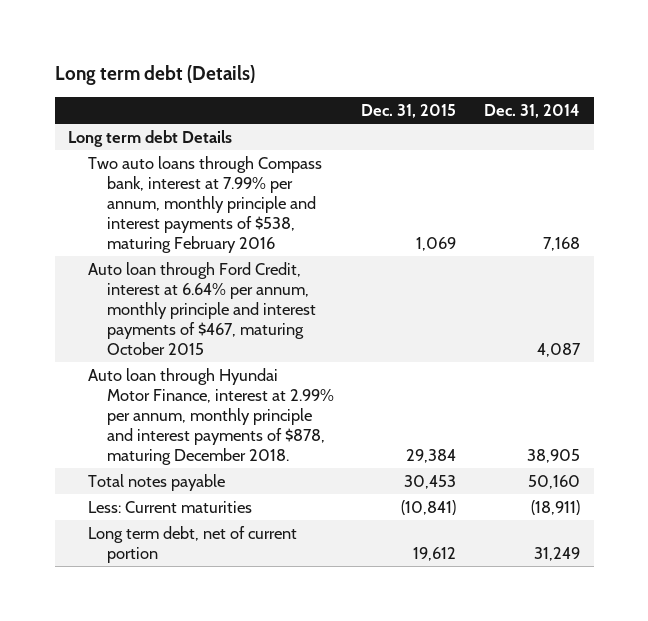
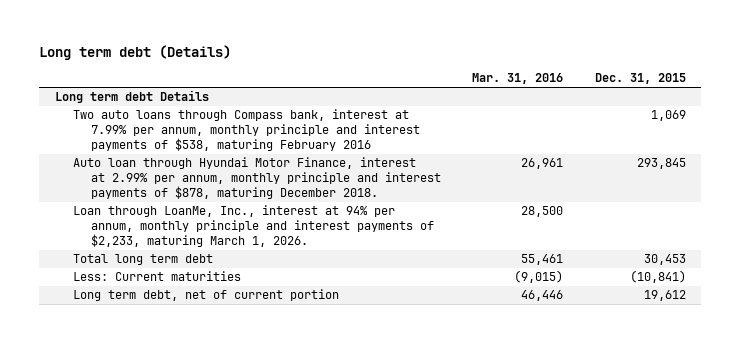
[483,103,580,118] Dec. 31, 2014 -> none
none -> [472,73,564,85] Mar. 31, 2016
[87,261,316,355] Auto loan through Ford Credit, interest at 6.64% per annum, monthly principle and interest payments of $467, maturing October 2015 -> none
[406,448,457,463] 29,384 -> [636,158,686,170] 293,845
none -> [72,205,434,247] Loan through LoanMe, Inc., interest at 94% per annum, monthly principle and interest payments of $2,233, maturing March 1, 2026.
[87,473,225,491] Total notes payable -> [72,254,213,266] Total long term debt

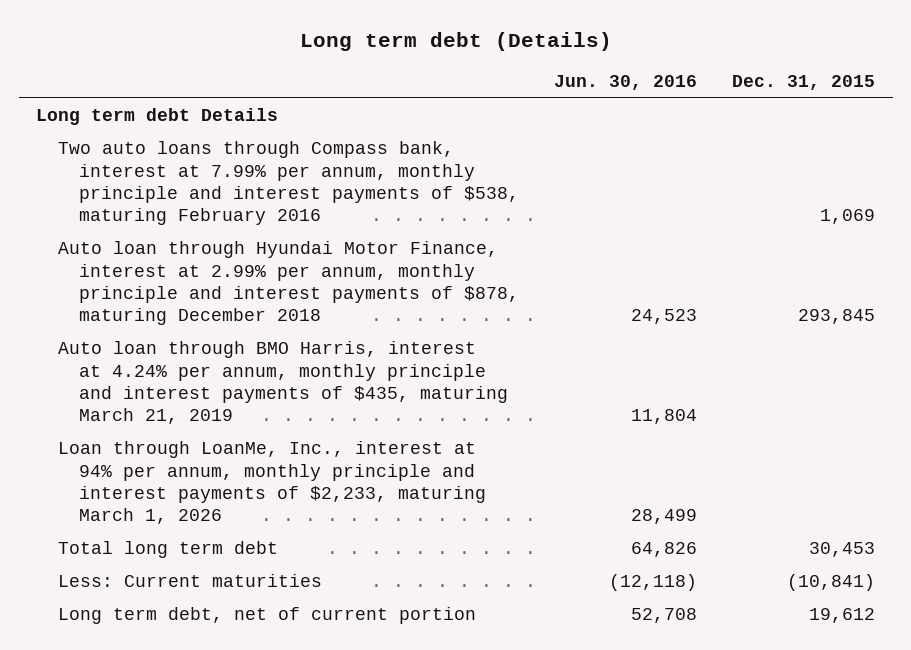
[472,73,564,85] Mar. 31, 2016 -> none
none -> [553,75,697,91] Jun. 30, 2016
[72,157,441,199] Auto loan through Hyundai Motor Finance, interest at 2.99% per annum, monthly principle and interest payments of $878, maturing December 2018. -> [57,241,519,326] Auto loan through Hyundai Motor Finance, interest at 2.99% per annum, monthly principle and interest payments of $878, maturing December 2018
none -> [57,341,508,425] Auto loan through BMO Harris, interest at 4.24% per annum, monthly principle and interest payments of $435, maturing March 21, 2019
[72,205,434,247] Loan through LoanMe, Inc., interest at 94% per annum, monthly principle and interest payments of $2,233, maturing March 1, 2026. -> [57,441,486,525] Loan through LoanMe, Inc., interest at 94% per annum, monthly principle and interest payments of $2,233, maturing March 1, 2026

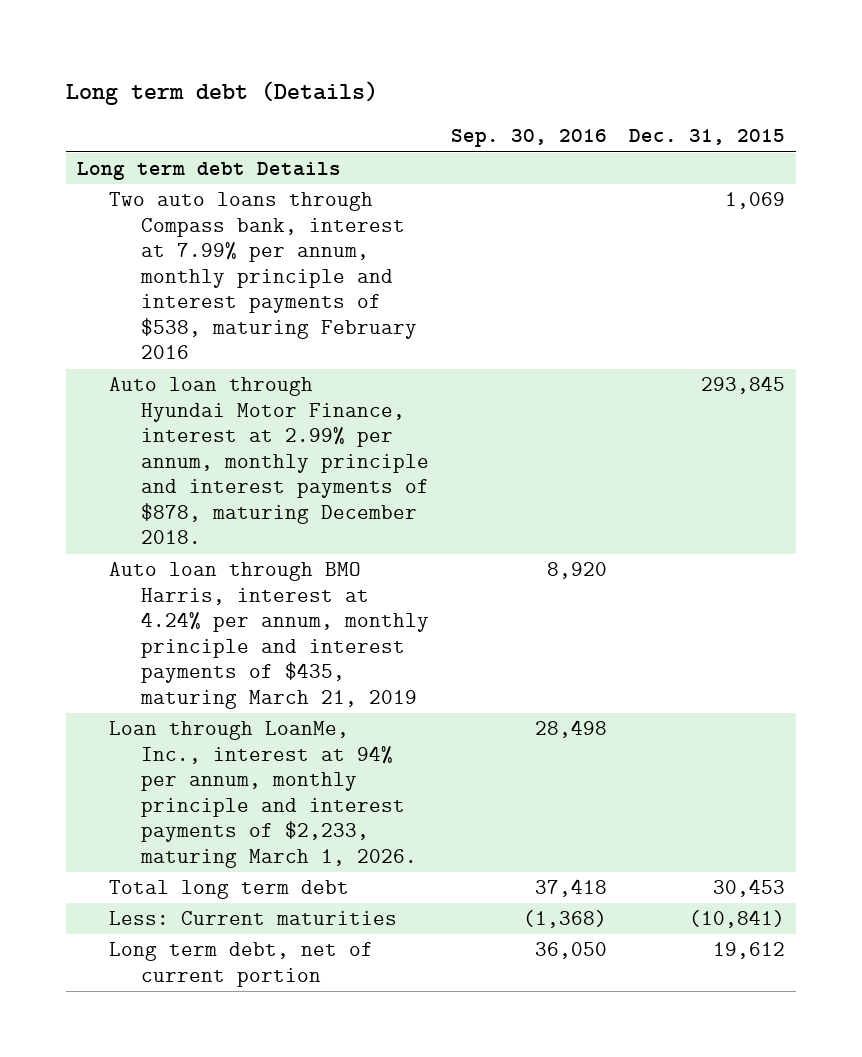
[553,75,697,91] Jun. 30, 2016 -> none
none -> [450,129,607,148] Sep. 30, 2016
[57,241,519,326] Auto loan through Hyundai Motor Finance, interest at 2.99% per annum, monthly principle and interest payments of $878, maturing December 2018 -> [108,377,429,545] Auto loan through Hyundai Motor Finance, interest at 2.99% per annum, monthly principle and interest payments of $878, maturing December 2018.
[57,441,486,525] Loan through LoanMe, Inc., interest at 94% per annum, monthly principle and interest payments of $2,233, maturing March 1, 2026 -> [108,721,417,868] Loan through LoanMe, Inc., interest at 94% per annum, monthly principle and interest payments of $2,233, maturing March 1, 2026.

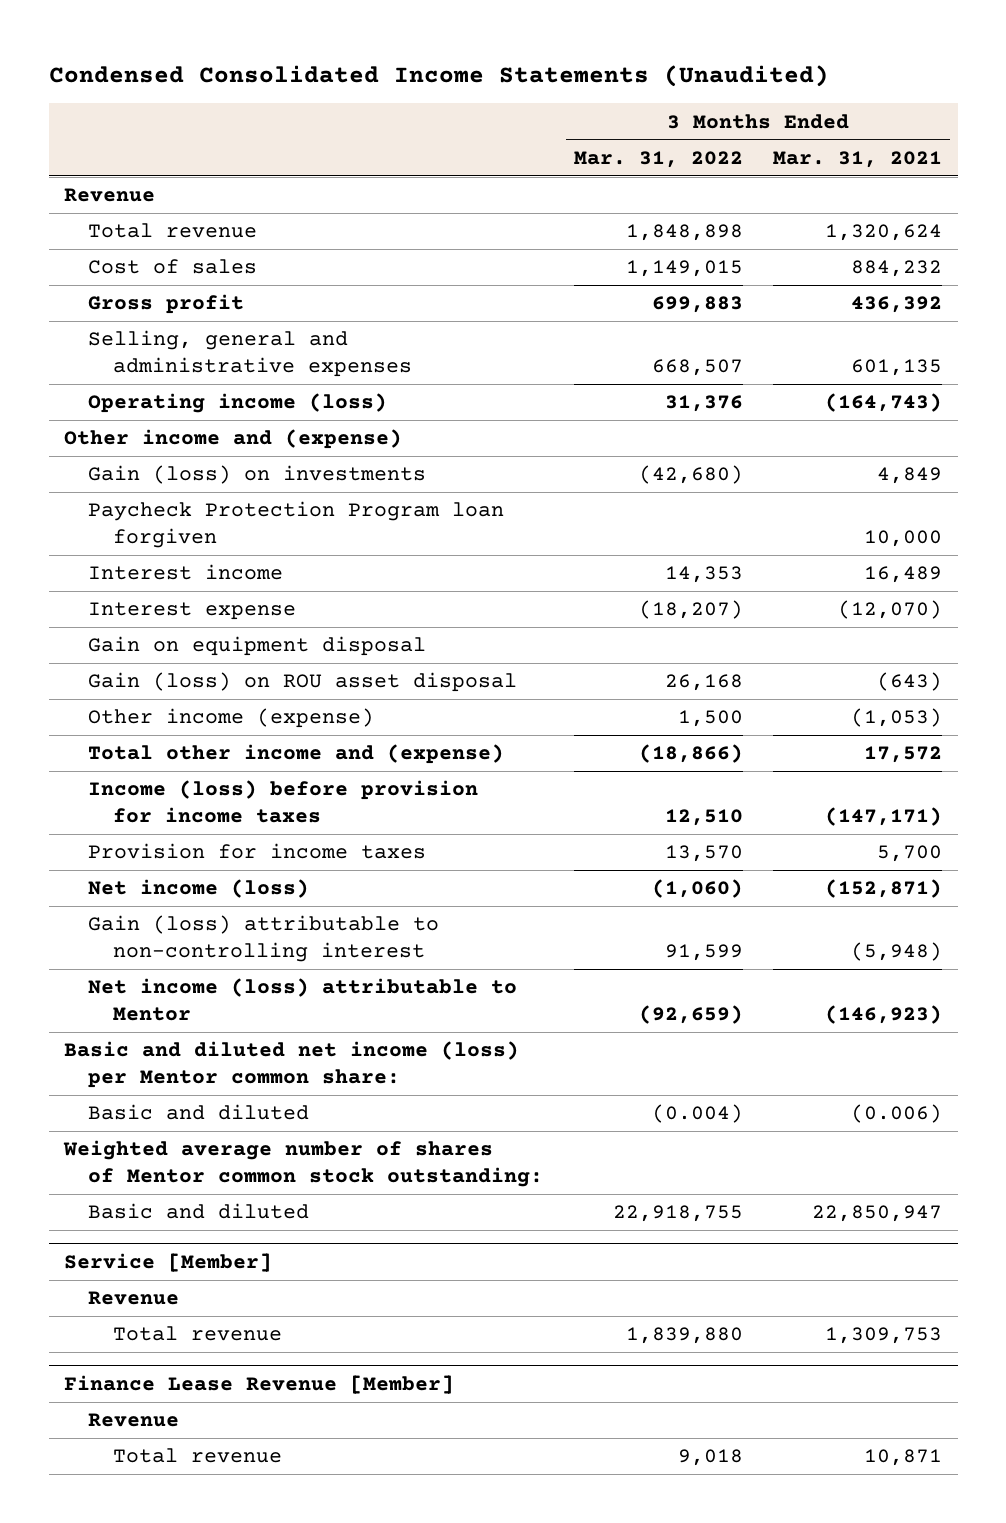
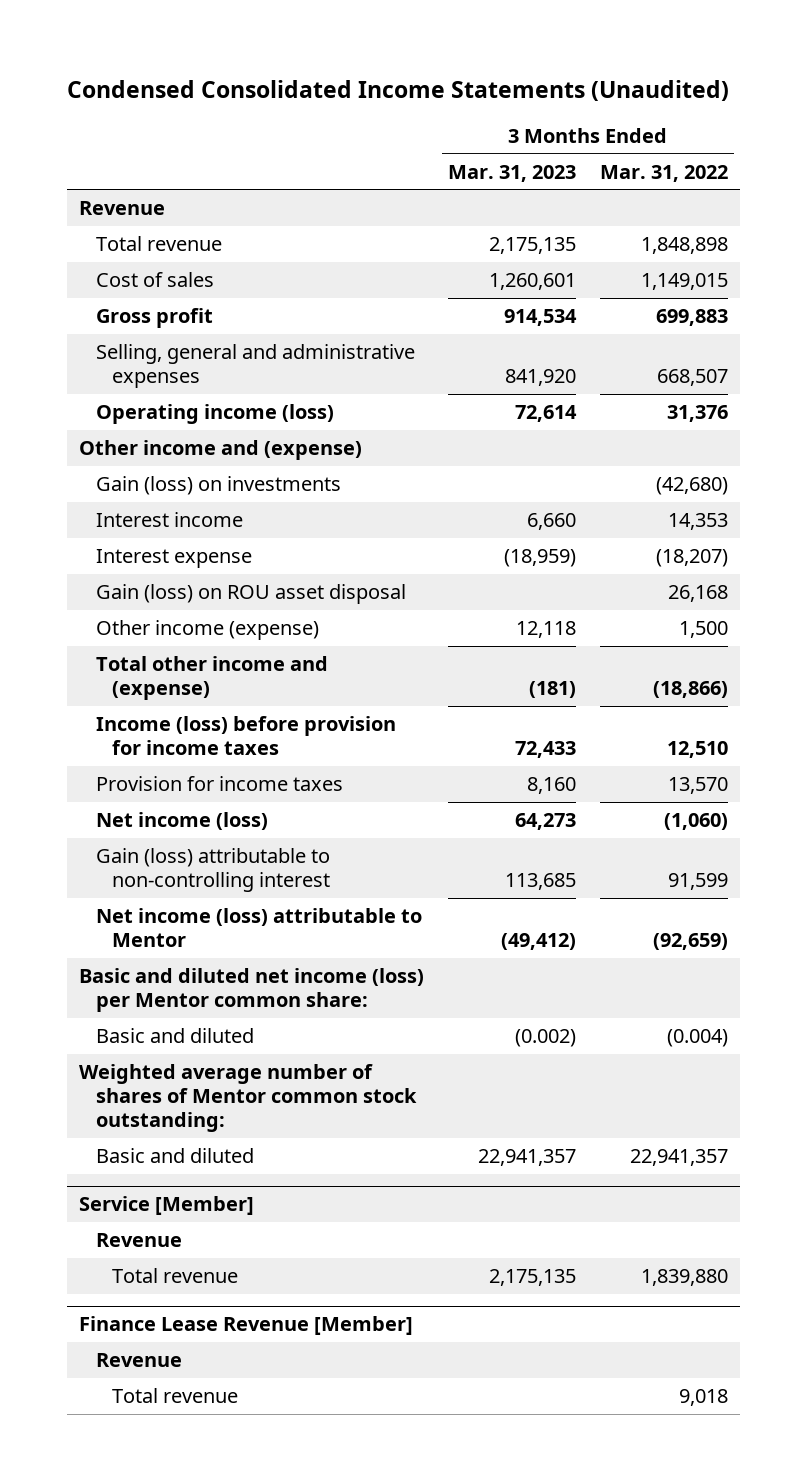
[773,151,943,169] Mar. 31, 2021 -> none
none -> [447,164,576,182] Mar. 31, 2023
[88,501,505,549] Paycheck Protection Program loan forgiven -> none
[88,636,427,657] Gain on equipment disposal -> none
[612,1205,743,1223] 22,918,755 -> [629,1149,728,1167] 22,941,357

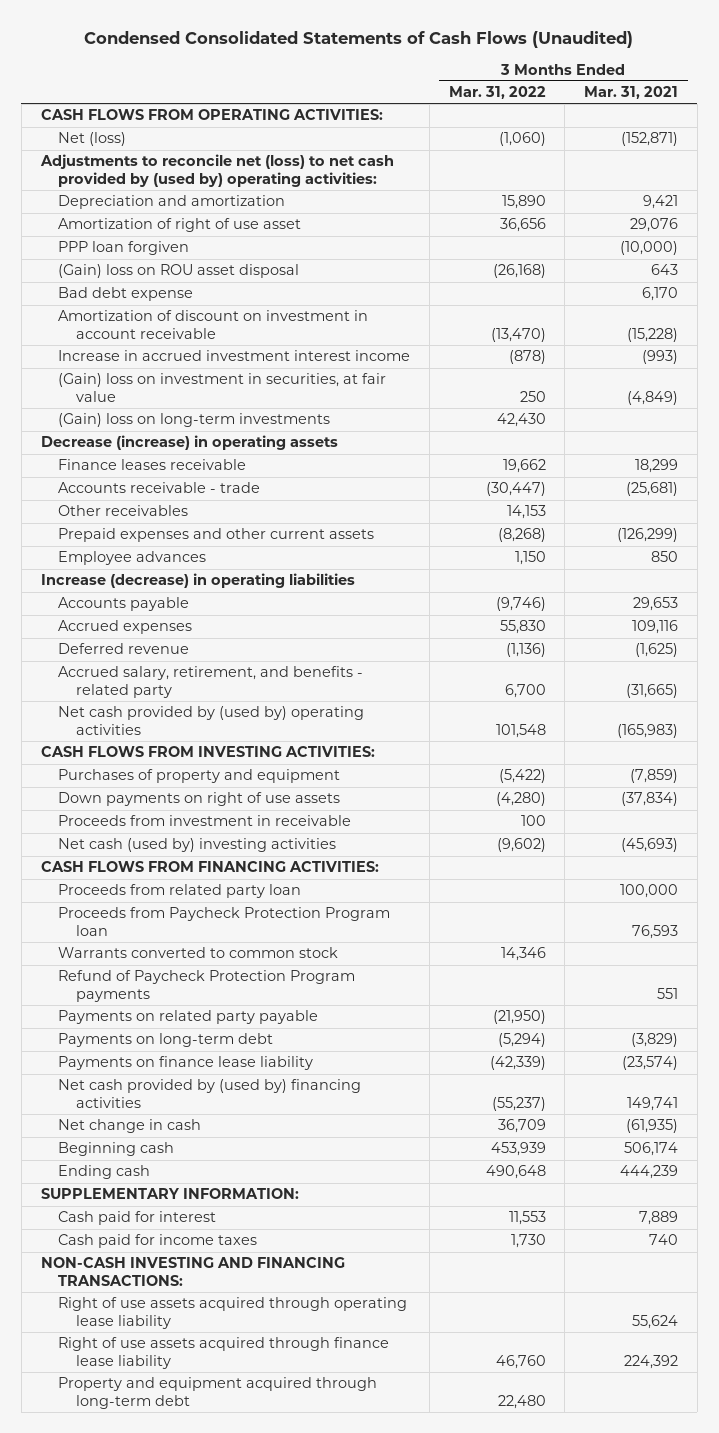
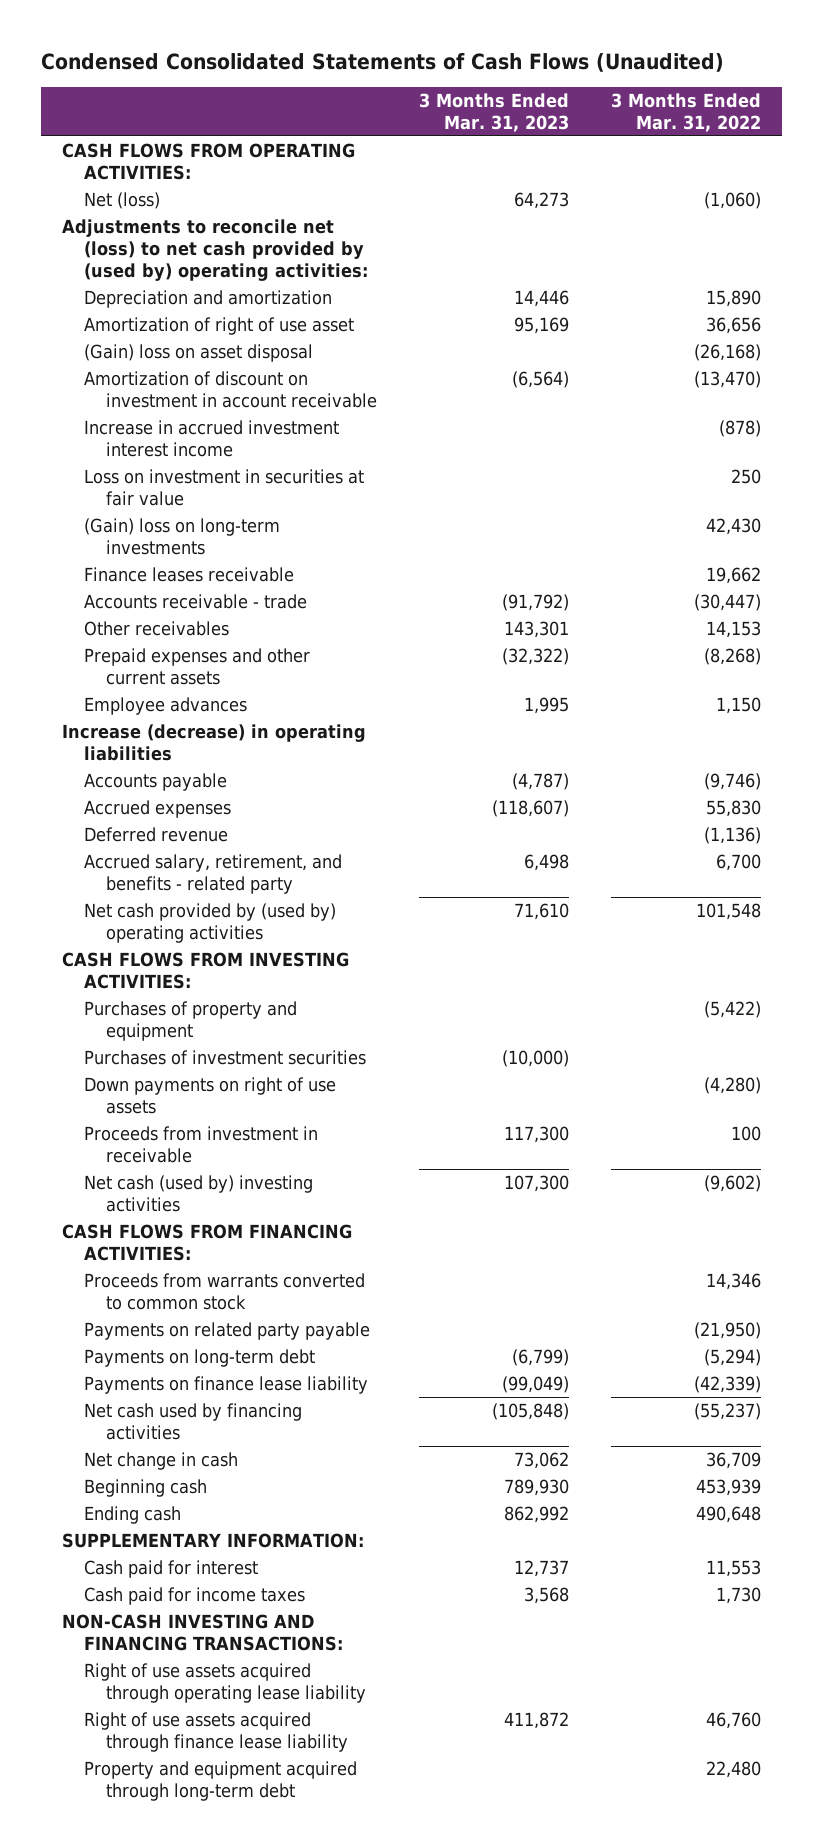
[584,86,679,100] Mar. 31, 2021 -> none
none -> [418,92,569,132] 3 Months Ended Mar. 31, 2023
[58,241,190,256] PPP loan forgiven -> none
[58,287,194,302] Bad debt expense -> none
[58,264,300,279] (Gain) loss on ROU asset disposal -> [83,344,313,363] (Gain) loss on asset disposal
[58,373,387,403] (Gain) loss on investment in securities, at fair value -> [83,469,364,507] Loss on investment in securities at fair value
[40,435,338,451] Decrease (increase) in operating assets -> none
none -> [83,1050,366,1066] Purchases of investment securities
[58,884,302,899] Proceeds from related party loan -> none
[58,907,391,937] Proceeds from Paycheck Protection Program loan -> none
[58,970,356,1003] Refund of Paycheck Protection Program payments -> none
[58,947,339,959] Warrants converted to common stock -> [83,1273,365,1311] Proceeds from warrants converted to common stock
[58,1079,362,1109] Net cash provided by (used by) financing activities -> [83,1403,302,1441] Net cash used by financing activities

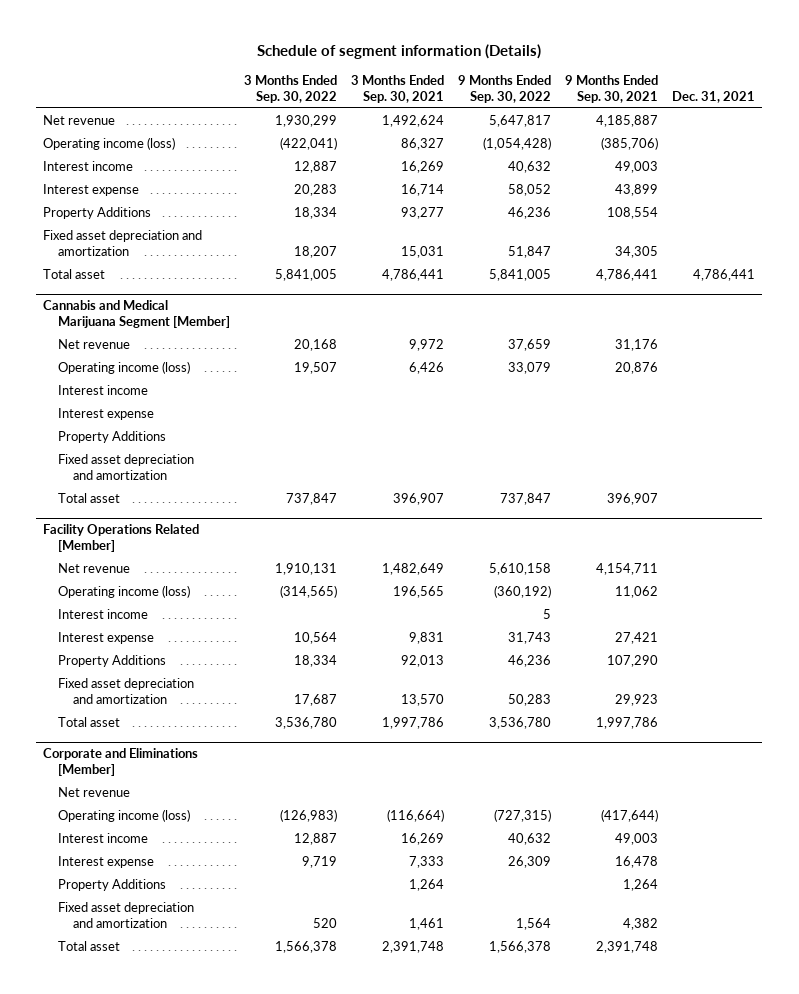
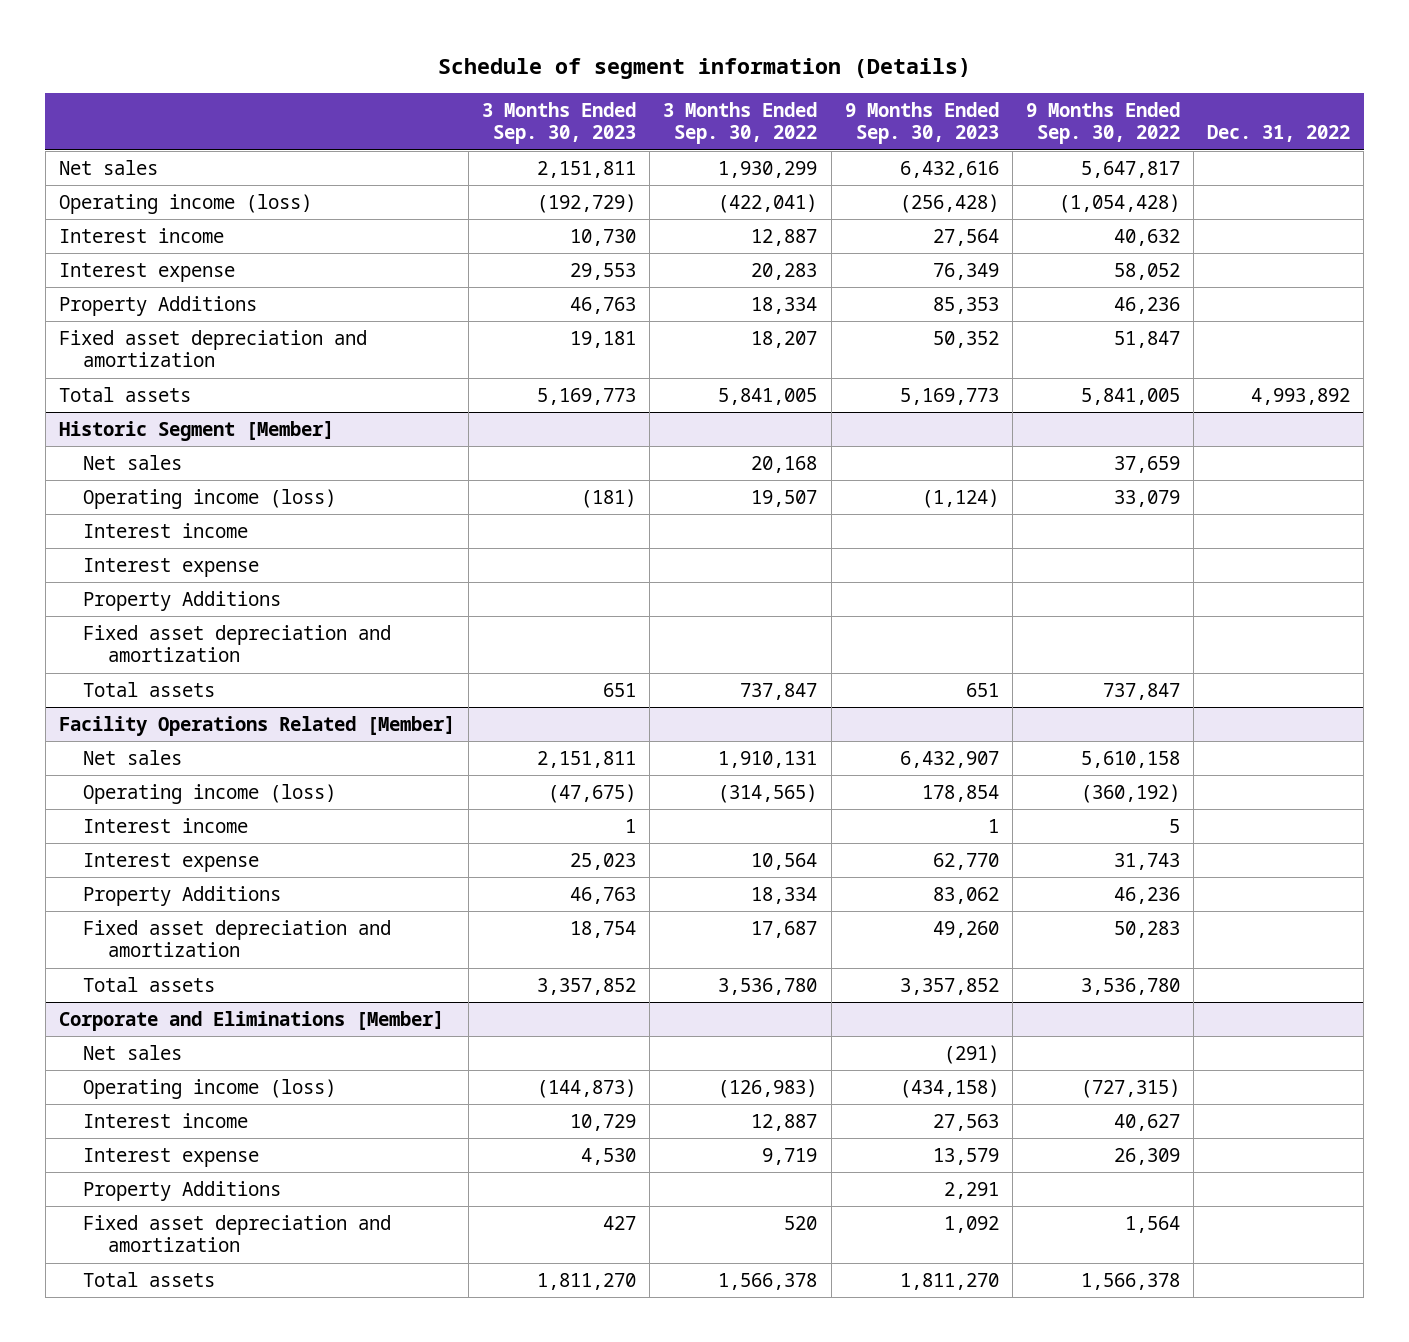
[351,74,445,103] 3 Months Ended Sep. 30, 2021 -> none
[565,74,659,103] 9 Months Ended Sep. 30, 2021 -> none
[672,90,756,103] Dec. 31, 2021 -> none
none -> [482,102,637,145] 3 Months Ended Sep. 30, 2023
none -> [844,102,999,145] 9 Months Ended Sep. 30, 2023
none -> [1207,125,1351,143] Dec. 31, 2022
[43,115,116,126] Net revenue -> [58,159,158,175] Net sales
[43,300,231,329] Cannabis and Medical Marijuana Segment [Member] -> none
[43,269,106,280] Total asset -> [58,386,191,402] Total assets
none -> [58,420,334,441] Historic Segment [Member]
[58,339,131,350] Net revenue -> [83,454,183,470] Net sales
[58,493,121,504] Total asset -> [83,681,216,697] Total assets
[58,563,131,574] Net revenue -> [83,749,183,765] Net sales
[58,717,121,728] Total asset -> [83,976,216,992] Total assets
[58,787,131,798] Net revenue -> [83,1044,183,1060] Net sales
[508,833,552,846] 40,632 -> [1114,1113,1181,1131] 40,627
[58,941,121,952] Total asset -> [83,1271,216,1287] Total assets

